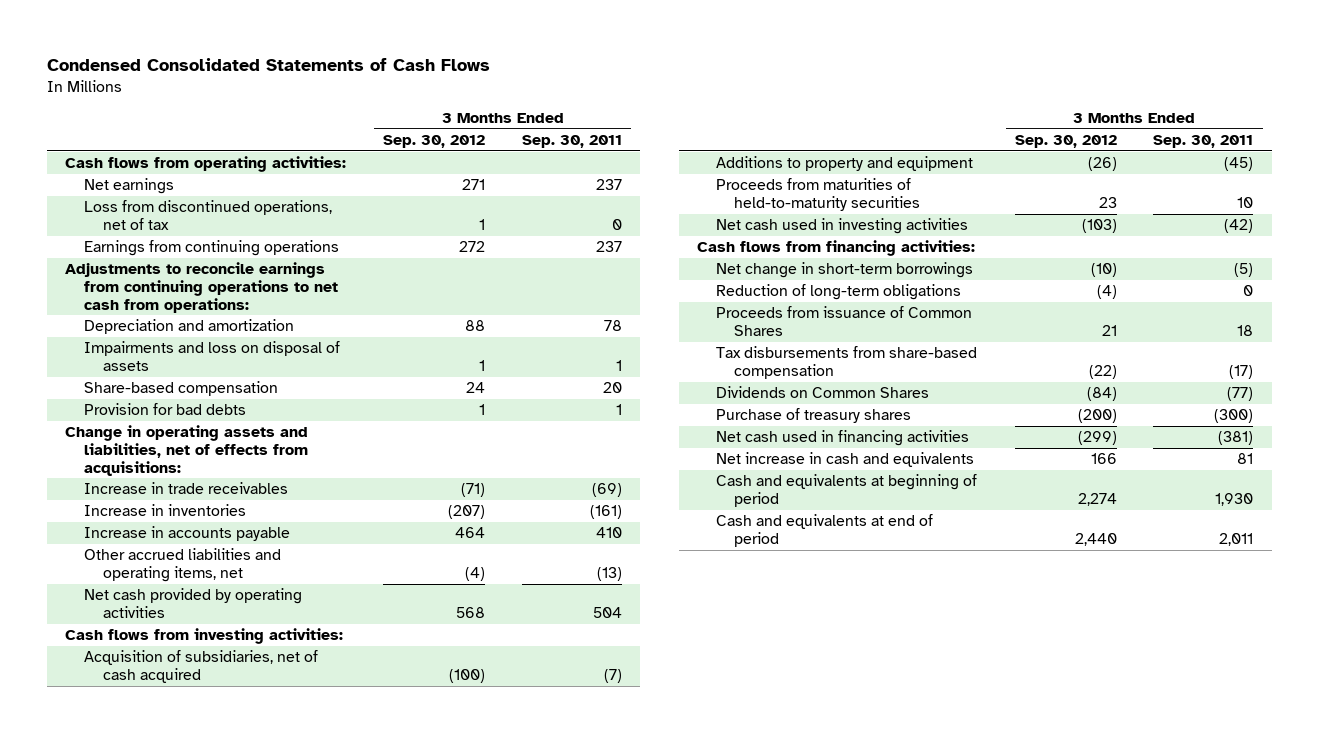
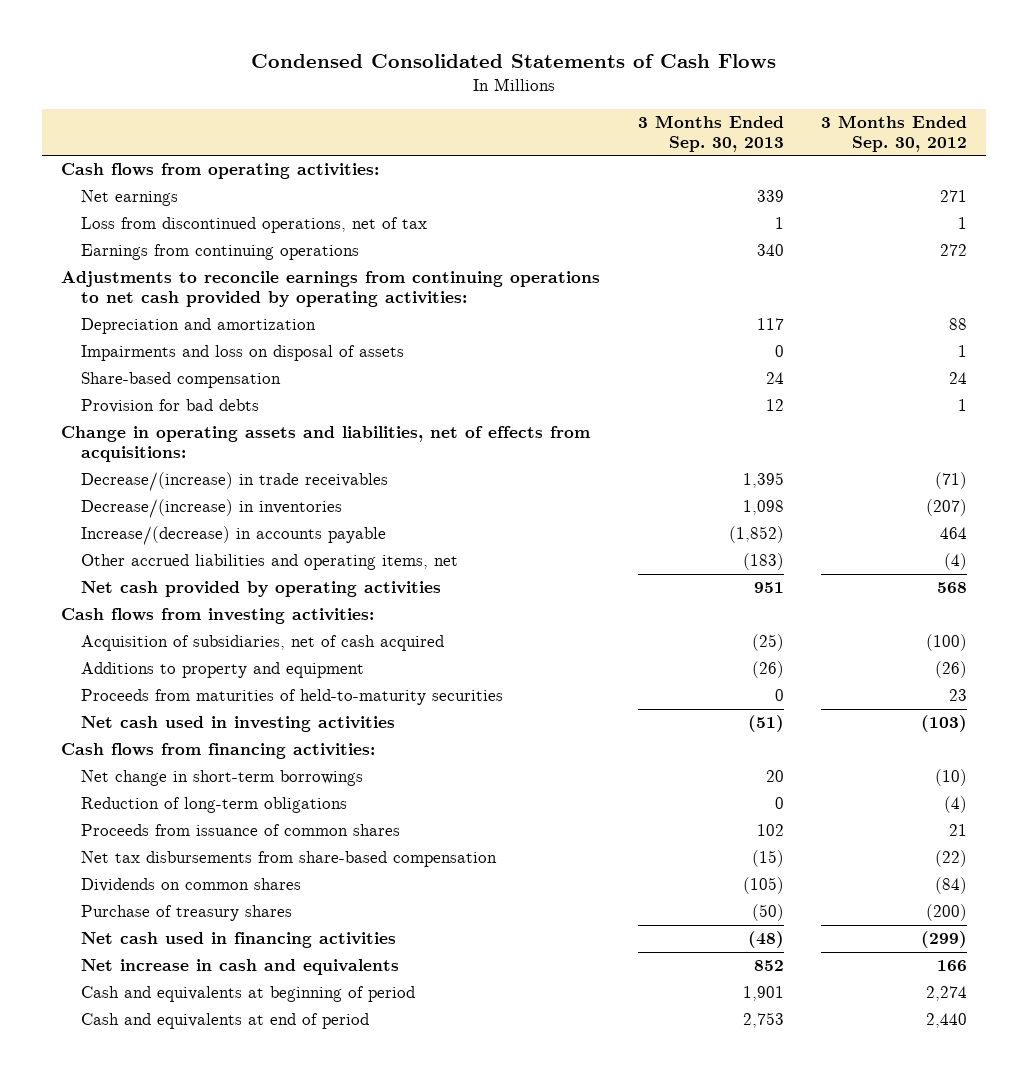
[521,134,622,148] Sep. 30, 2011 -> none
none -> [637,114,784,152] 3 Months Ended Sep. 30, 2013
[65,262,339,313] Adjustments to reconcile earnings from continuing operations to net cash from operations: -> [60,271,600,308] Adjustments to reconcile earnings from continuing operations to net cash provided by operating activities:
[84,482,289,495] Increase in trade receivables -> [81,472,389,492] Decrease/(increase) in trade receivables
[84,504,247,517] Increase in inventories -> [81,499,343,519] Decrease/(increase) in inventories
[84,526,291,542] Increase in accounts payable -> [81,526,387,546] Increase/(decrease) in accounts payable
[715,306,972,336] Proceeds from issuance of Common Shares -> [81,824,401,837] Proceeds from issuance of common shares
[715,346,977,379] Tax disbursements from share-based compensation -> [81,851,498,868] Net tax disbursements from share-based compensation
[715,386,929,399] Dividends on Common Shares -> [81,878,302,893] Dividends on common shares

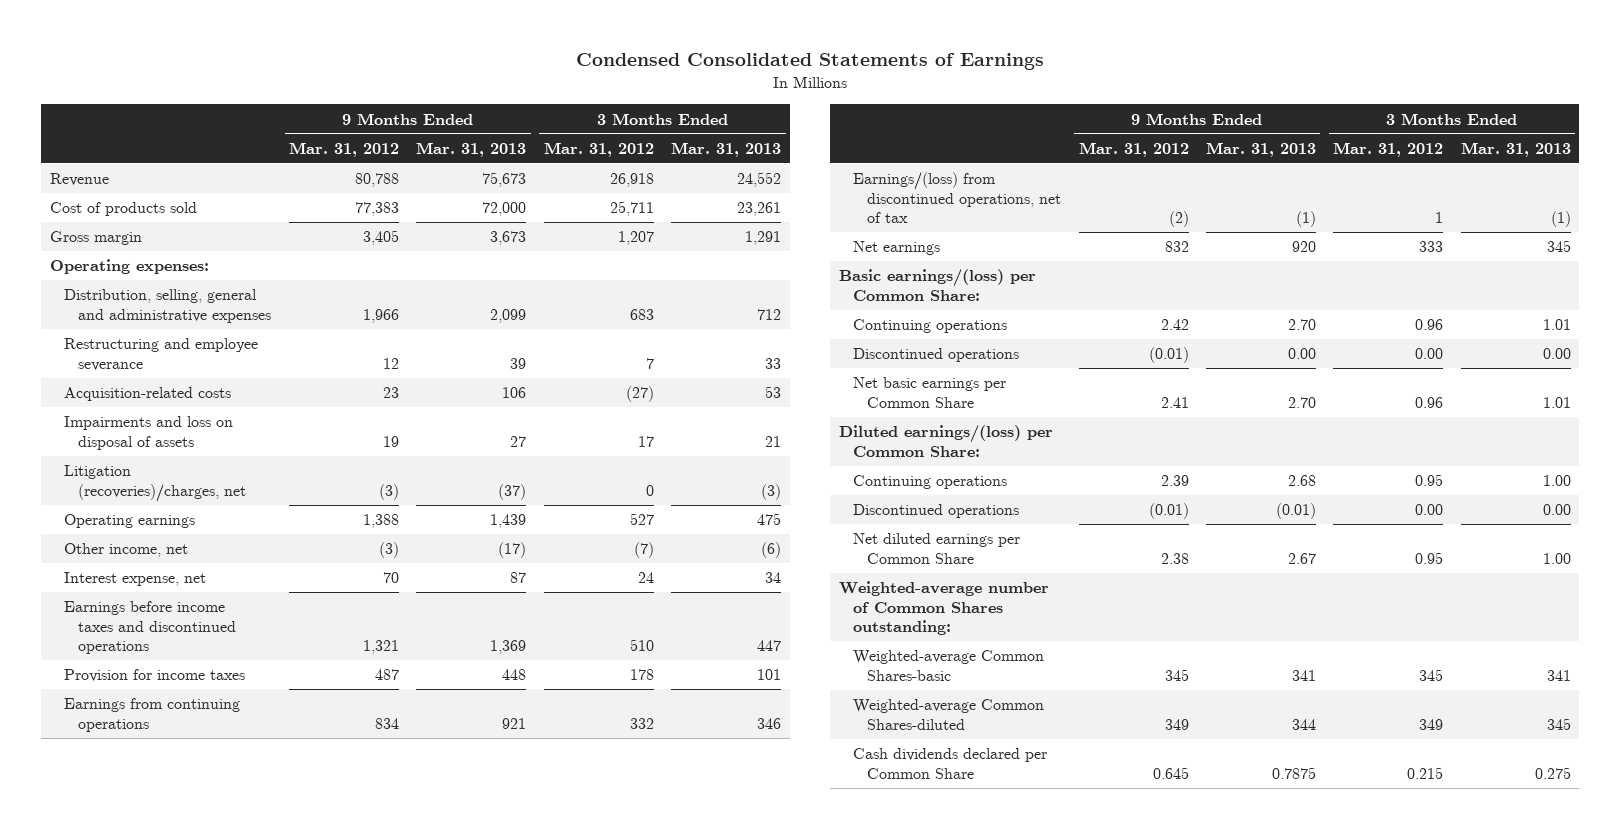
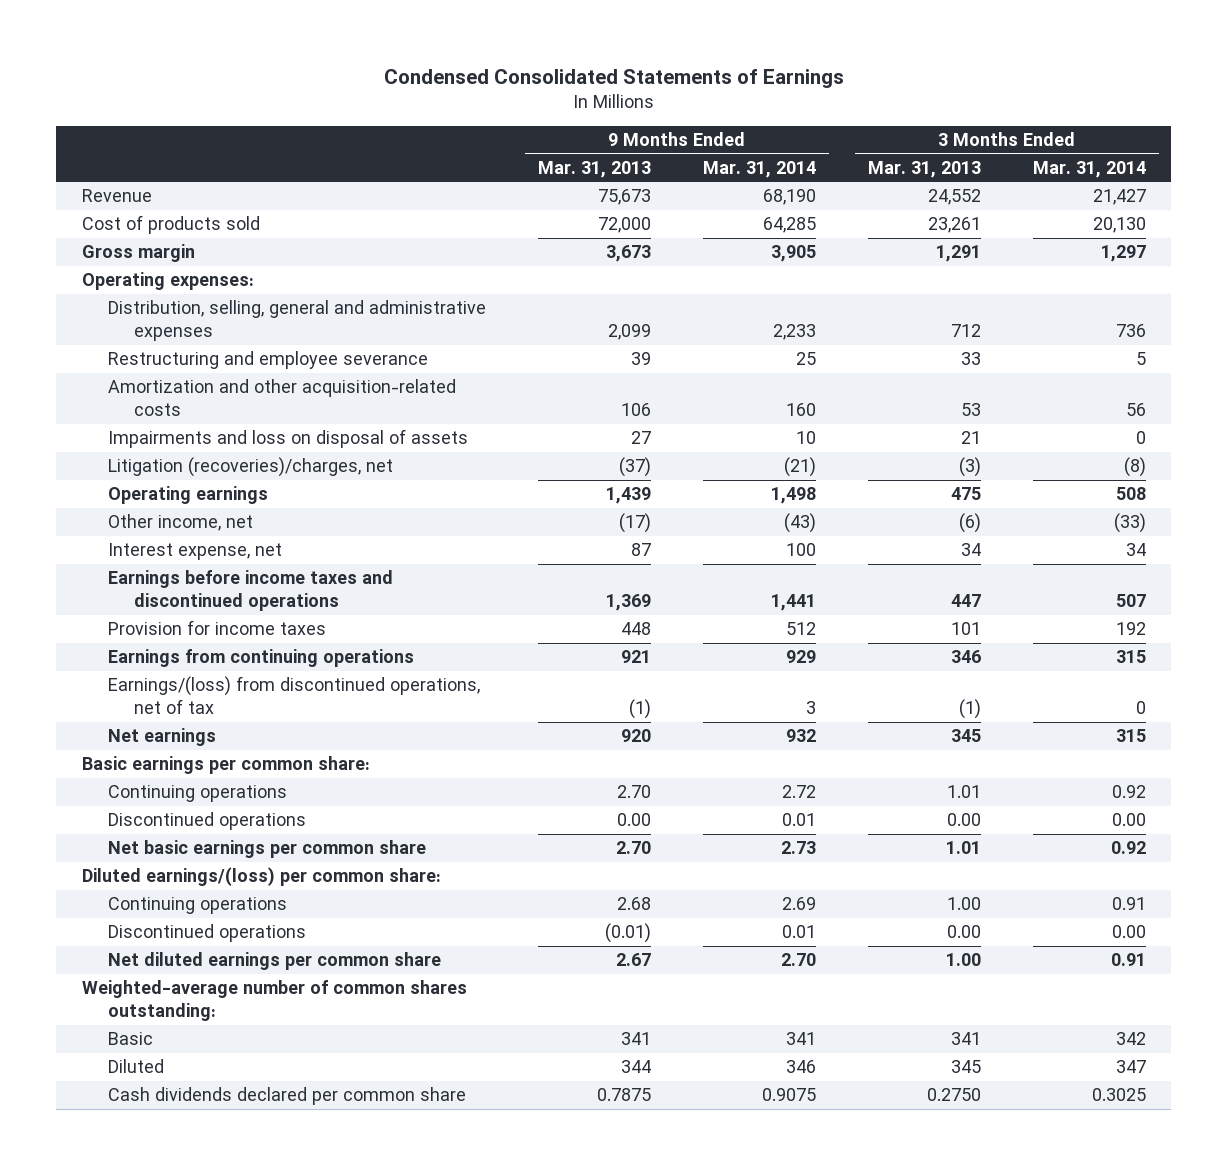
[289,141,400,157] Mar. 31, 2012 -> none
[543,141,654,157] Mar. 31, 2012 -> none
none -> [702,160,816,178] Mar. 31, 2014
none -> [1032,160,1146,178] Mar. 31, 2014
[63,387,231,402] Acquisition-related costs -> [108,379,457,417] Amortization and other acquisition-related costs
[839,269,1037,301] Basic earnings/(loss) per Common Share: -> [81,756,370,775] Basic earnings per common share:
[853,377,1007,408] Net basic earnings per Common Share -> [108,840,427,859] Net basic earnings per common share
[839,425,1054,457] Diluted earnings/(loss) per Common Share: -> [81,867,441,887] Diluted earnings/(loss) per common share:
[853,533,1021,564] Net diluted earnings per Common Share -> [108,952,442,971] Net diluted earnings per common share
[839,581,1050,636] Weighted-average number of Common Shares outstanding: -> [81,980,467,1022] Weighted-average number of common shares outstanding:
[853,650,1045,681] Weighted-average Common Shares-basic -> [108,1032,154,1046] Basic
[853,699,1045,730] Weighted-average Common Shares-diluted -> [108,1059,165,1074] Diluted
[853,748,1048,779] Cash dividends declared per Common Share -> [108,1087,467,1106] Cash dividends declared per common share
[1534,766,1571,779] 0.275 -> [926,1088,981,1102] 0.2750

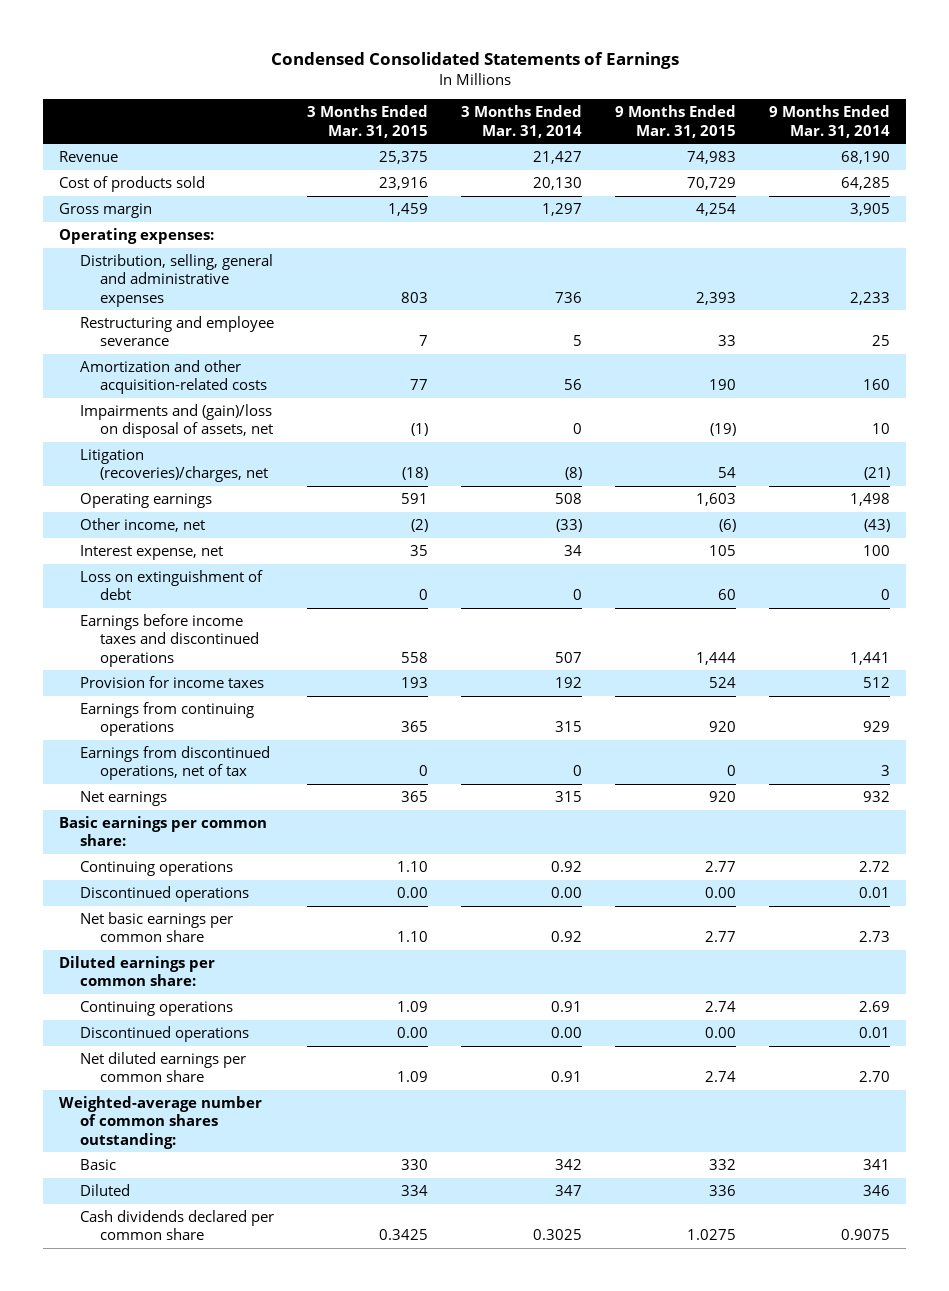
[537,160,651,178] Mar. 31, 2013 -> none
[867,160,981,178] Mar. 31, 2013 -> none
none -> [306,105,428,138] 3 Months Ended Mar. 31, 2015
none -> [614,105,736,138] 9 Months Ended Mar. 31, 2015
[108,429,469,449] Impairments and loss on disposal of assets -> [79,404,274,439] Impairments and (gain)/loss on disposal of assets, net
none -> [79,570,263,601] Loss on extinguishment of debt
[108,676,481,715] Earnings/(loss) from discontinued operations, net of tax -> [79,746,270,781] Earnings from discontinued operations, net of tax
[81,867,441,887] Diluted earnings/(loss) per common share: -> [59,956,216,987] Diluted earnings per common share:

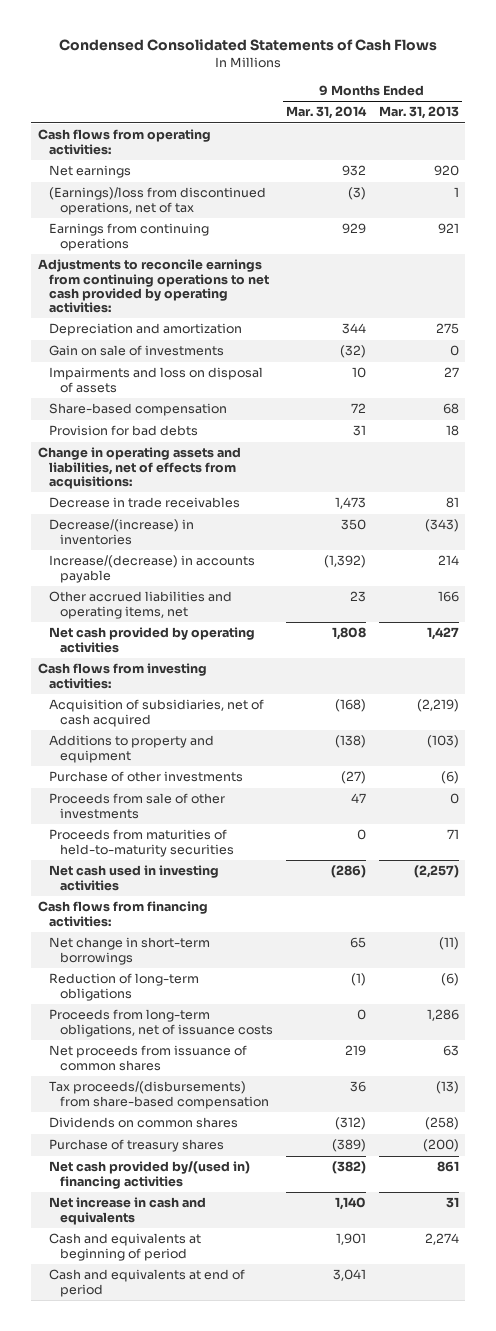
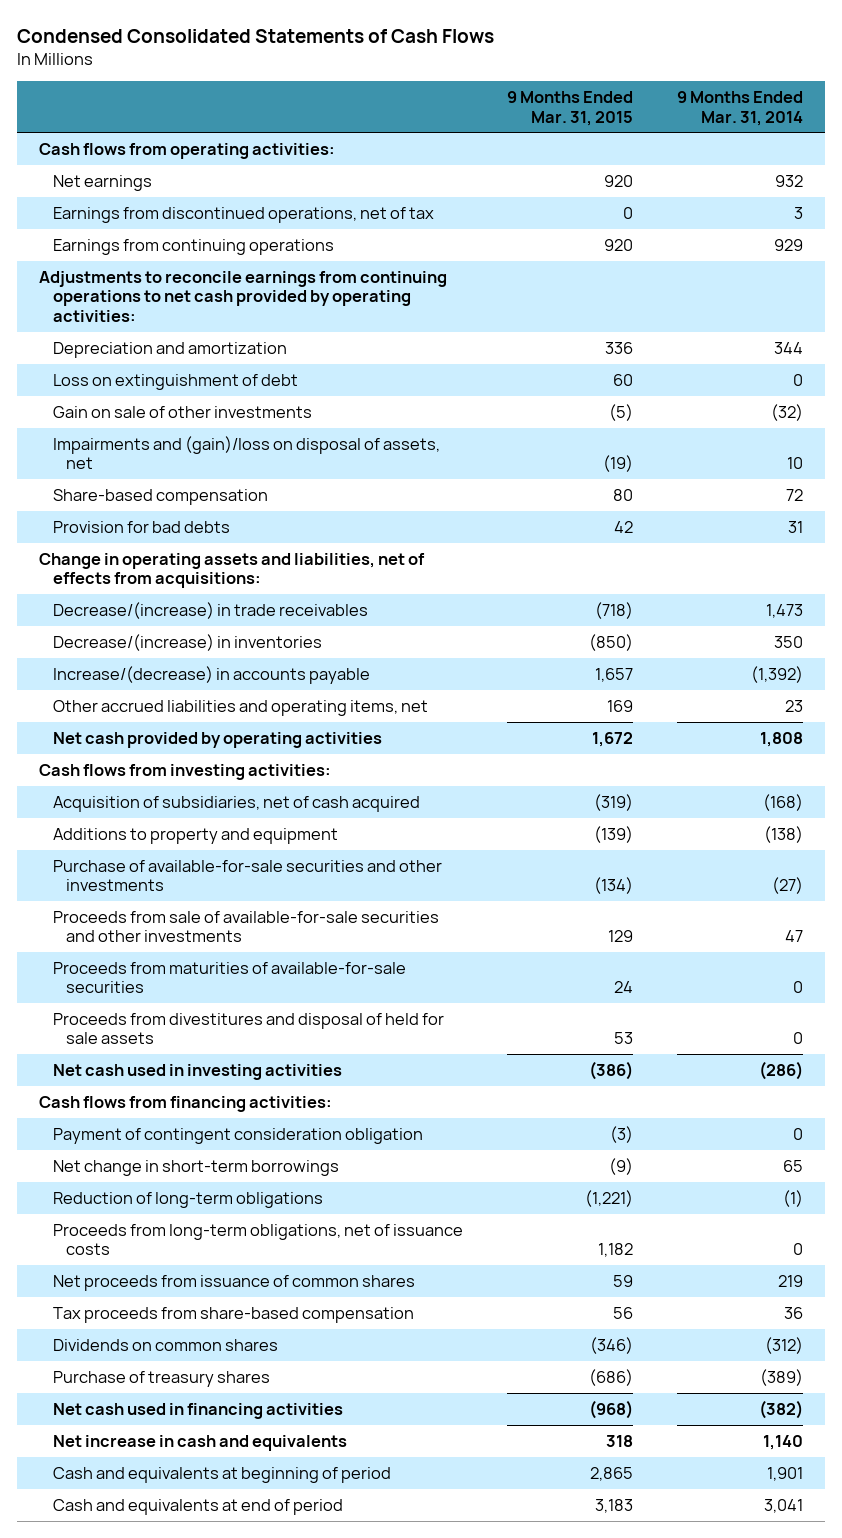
[378,106,459,120] Mar. 31, 2013 -> none
none -> [506,90,633,126] 9 Months Ended Mar. 31, 2015
[48,187,266,215] (Earnings)/loss from discontinued operations, net of tax -> [52,206,434,223] Earnings from discontinued operations, net of tax
[347,187,366,201] (3) -> [793,206,803,219] 3
none -> [52,373,298,390] Loss on extinguishment of debt
[48,345,224,357] Gain on sale of investments -> [52,405,312,418] Gain on sale of other investments
[48,367,263,393] Impairments and loss on disposal of assets -> [52,435,440,470] Impairments and (gain)/loss on disposal of assets, net
[48,497,240,509] Decrease in trade receivables -> [52,601,368,619] Decrease/(increase) in trade receivables
[48,771,243,783] Purchase of other investments -> none
[48,829,234,857] Proceeds from maturities of held-to-maturity securities -> none
none -> [52,859,442,892] Purchase of available-for-sale securities and other investments
[48,793,225,819] Proceeds from sale of other investments -> [52,910,439,943] Proceeds from sale of available-for-sale securities and other investments
none -> [52,961,406,994] Proceeds from maturities of available-for-sale securities
none -> [52,1012,444,1045] Proceeds from divestitures and disposal of held for sale assets
none -> [52,1127,423,1144] Payment of contingent consideration obligation
[48,1081,269,1109] Tax proceeds/(disbursements) from share-based compensation -> [52,1306,414,1323] Tax proceeds from share-based compensation
[48,1161,250,1189] Net cash provided by/(used in) financing activities -> [52,1402,343,1419] Net cash used in financing activities

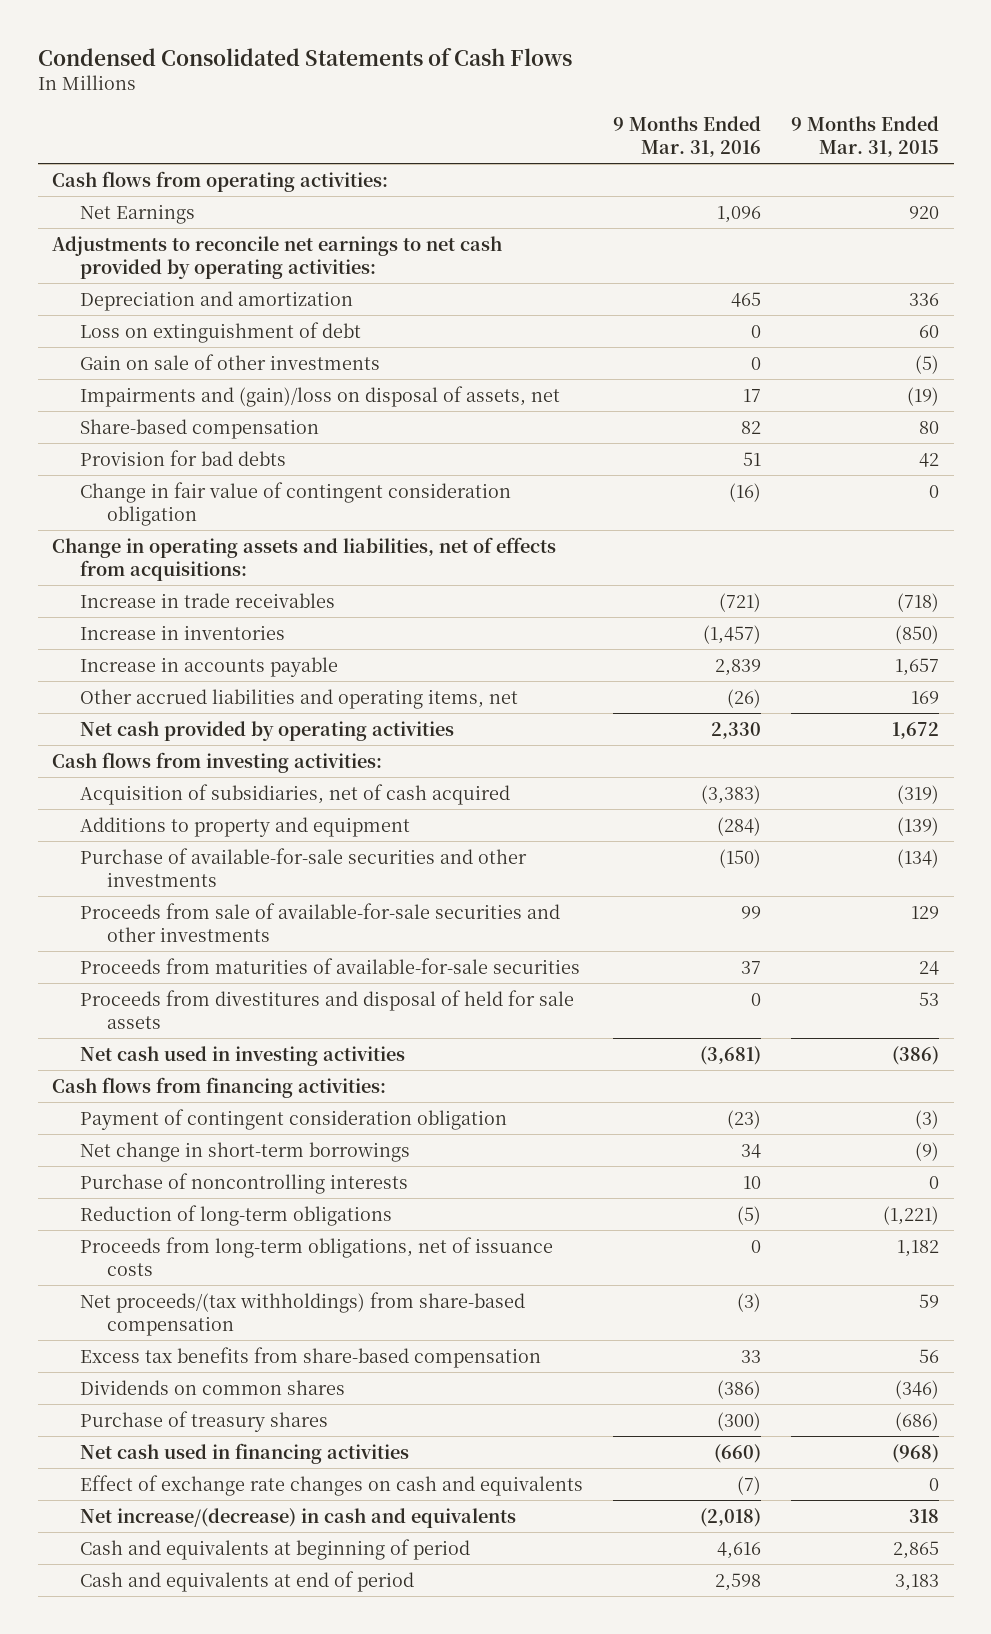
[676,90,803,126] 9 Months Ended Mar. 31, 2014 -> none
none -> [612,115,761,157] 9 Months Ended Mar. 31, 2016
[52,206,434,223] Earnings from discontinued operations, net of tax -> none
[52,238,334,255] Earnings from continuing operations -> none
[52,174,152,191] Net earnings -> [79,203,195,224] Net Earnings
[39,270,448,323] Adjustments to reconcile earnings from continuing operations to net cash provided by operating activities: -> [52,235,503,279] Adjustments to reconcile net earnings to net cash provided by operating activities:
none -> [79,481,511,526] Change in fair value of contingent consideration obligation
[52,601,368,619] Decrease/(increase) in trade receivables -> [79,592,335,608] Increase in trade receivables
[52,633,322,651] Decrease/(increase) in inventories -> [79,624,285,640] Increase in inventories
[52,665,370,684] Increase/(decrease) in accounts payable -> [79,656,338,677] Increase in accounts payable
none -> [79,1172,408,1194] Purchase of noncontrolling interests
[52,1274,415,1291] Net proceeds from issuance of common shares -> none
none -> [79,1291,525,1336] Net proceeds/(tax withholdings) from share-based compensation
[52,1306,414,1323] Tax proceeds from share-based compensation -> [79,1346,541,1368] Excess tax benefits from share-based compensation
none -> [79,1474,583,1496] Effect of exchange rate changes on cash and equivalents
[52,1434,347,1451] Net increase in cash and equivalents -> [79,1507,516,1528] Net increase/(decrease) in cash and equivalents

